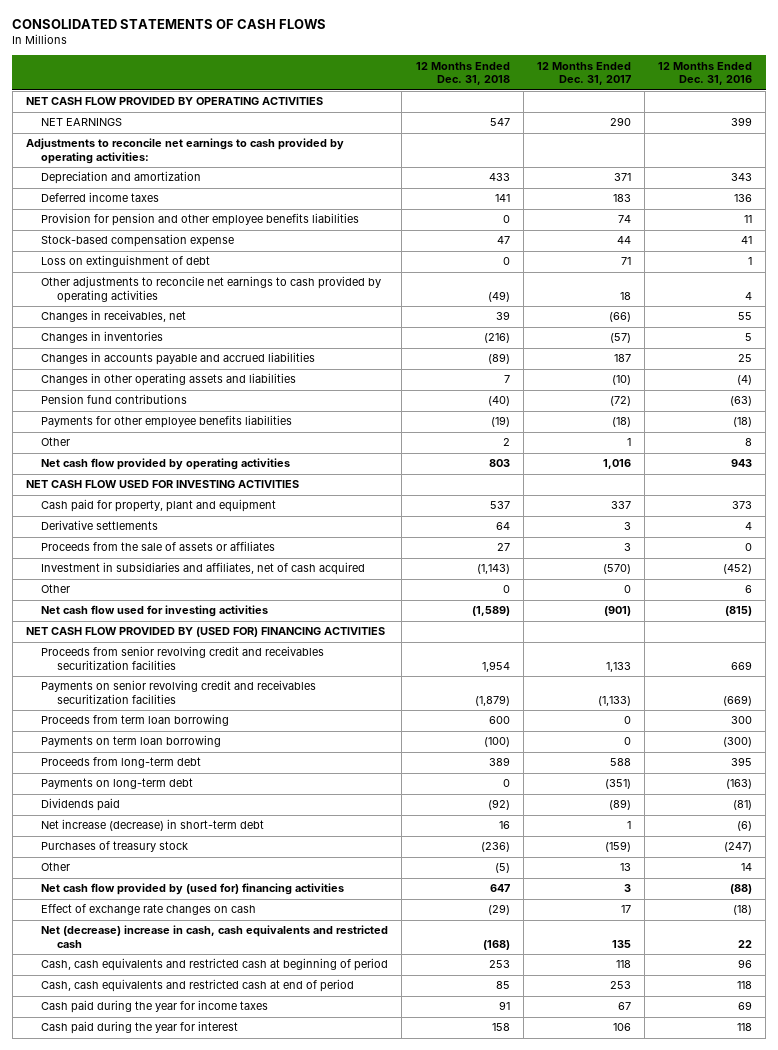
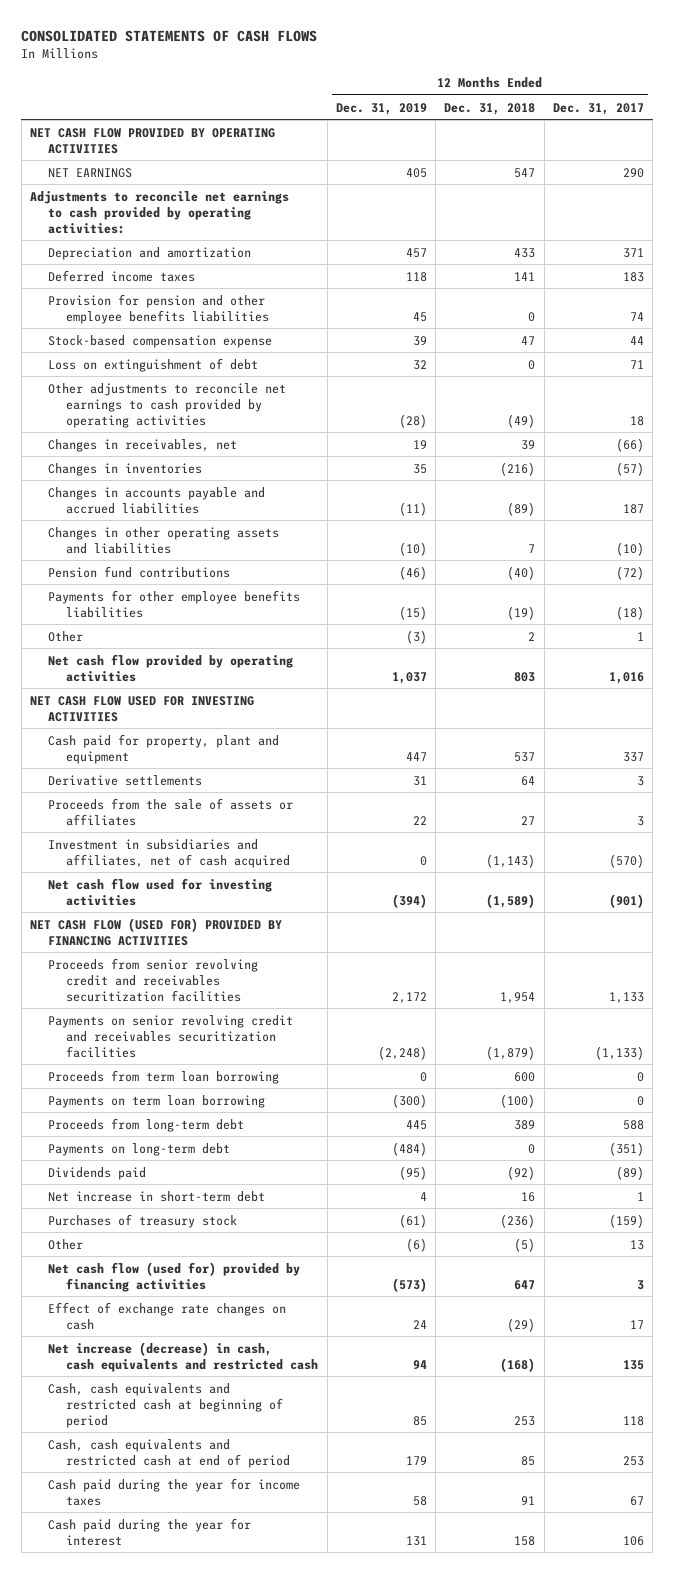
[658,61,753,86] 12 Months Ended Dec. 31, 2016 -> none
none -> [335,102,427,115] Dec. 31, 2019
[41,584,71,594] Other -> none
[25,627,385,638] NET CASH FLOW PROVIDED BY (USED FOR) FINANCING ACTIVITIES -> [30,917,283,946] NET CASH FLOW (USED FOR) PROVIDED BY FINANCING ACTIVITIES
[41,819,265,832] Net increase (decrease) in short-term debt -> [48,1190,266,1202] Net increase in short-term debt
[41,883,345,896] Net cash flow provided by (used for) financing activities -> [48,1261,301,1292] Net cash flow (used for) provided by financing activities
[41,925,389,948] Net (decrease) increase in cash, cash equivalents and restricted cash -> [48,1341,319,1372] Net increase (decrease) in cash, cash equivalents and restricted cash

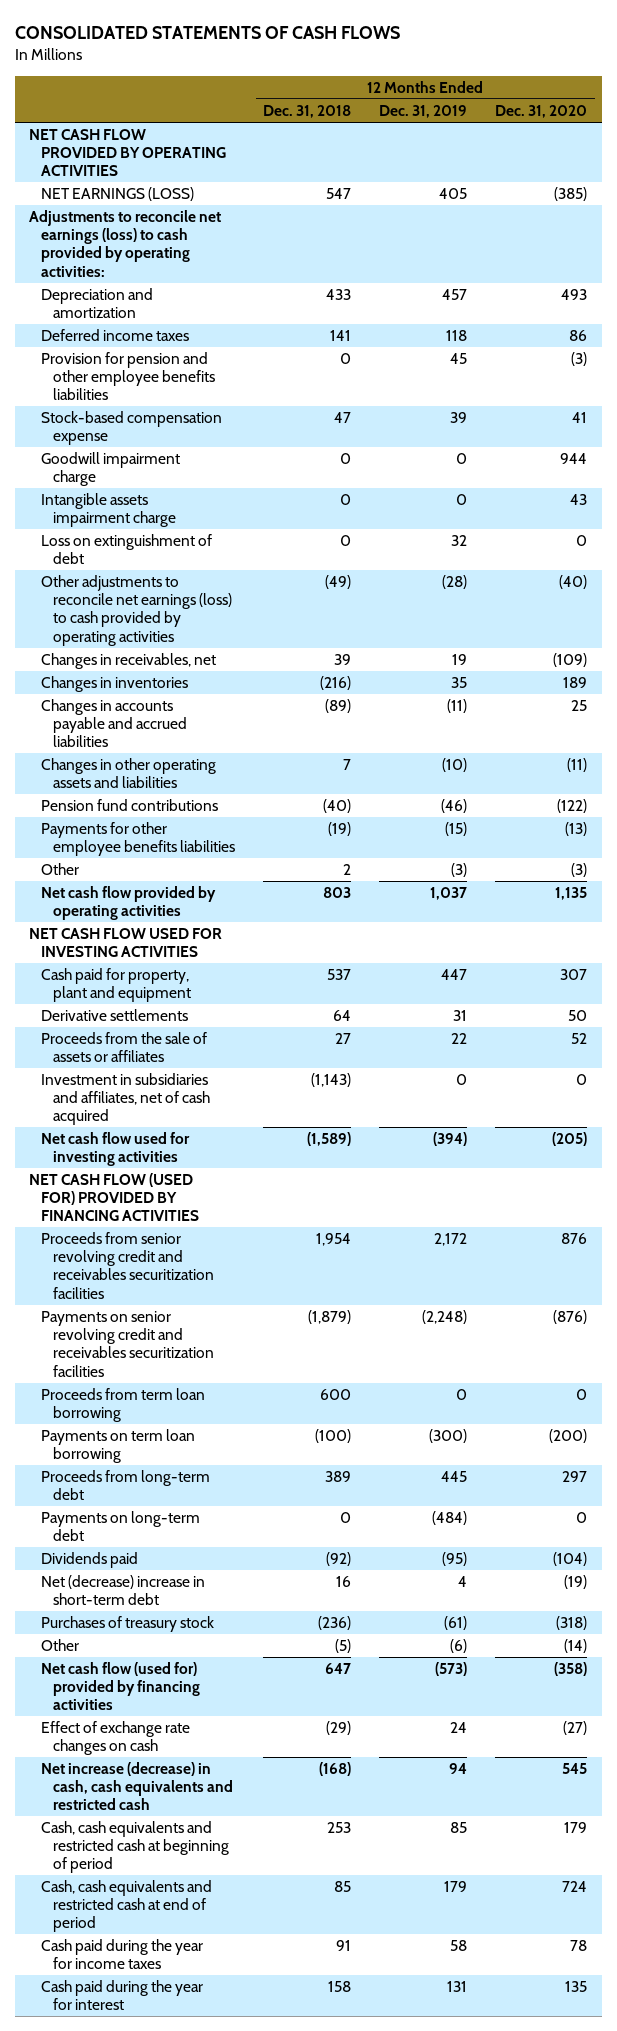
[552,102,644,115] Dec. 31, 2017 -> none
none -> [495,104,588,118] Dec. 31, 2020
[48,167,133,178] NET EARNINGS -> [41,187,195,202] NET EARNINGS (LOSS)
[30,190,290,234] Adjustments to reconcile net earnings to cash provided by operating activities: -> [29,210,222,277] Adjustments to reconcile net earnings (loss) to cash provided by operating activities:
none -> [41,452,181,487] Goodwill impairment charge
none -> [41,493,176,528] Intangible assets impairment charge
[48,382,287,428] Other adjustments to reconcile net earnings to cash provided by operating activities -> [41,575,232,646] Other adjustments to reconcile net earnings (loss) to cash provided by operating activities
[48,1190,266,1202] Net increase in short-term debt -> [41,1575,206,1606] Net (decrease) increase in short-term debt

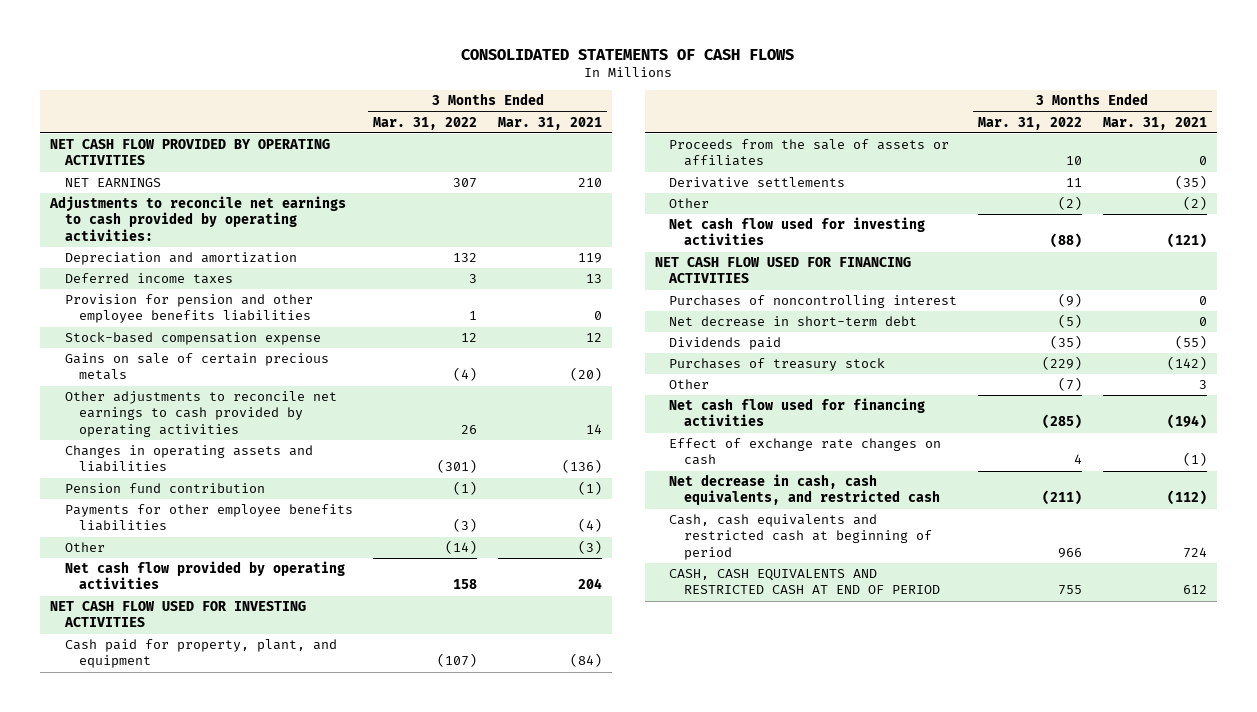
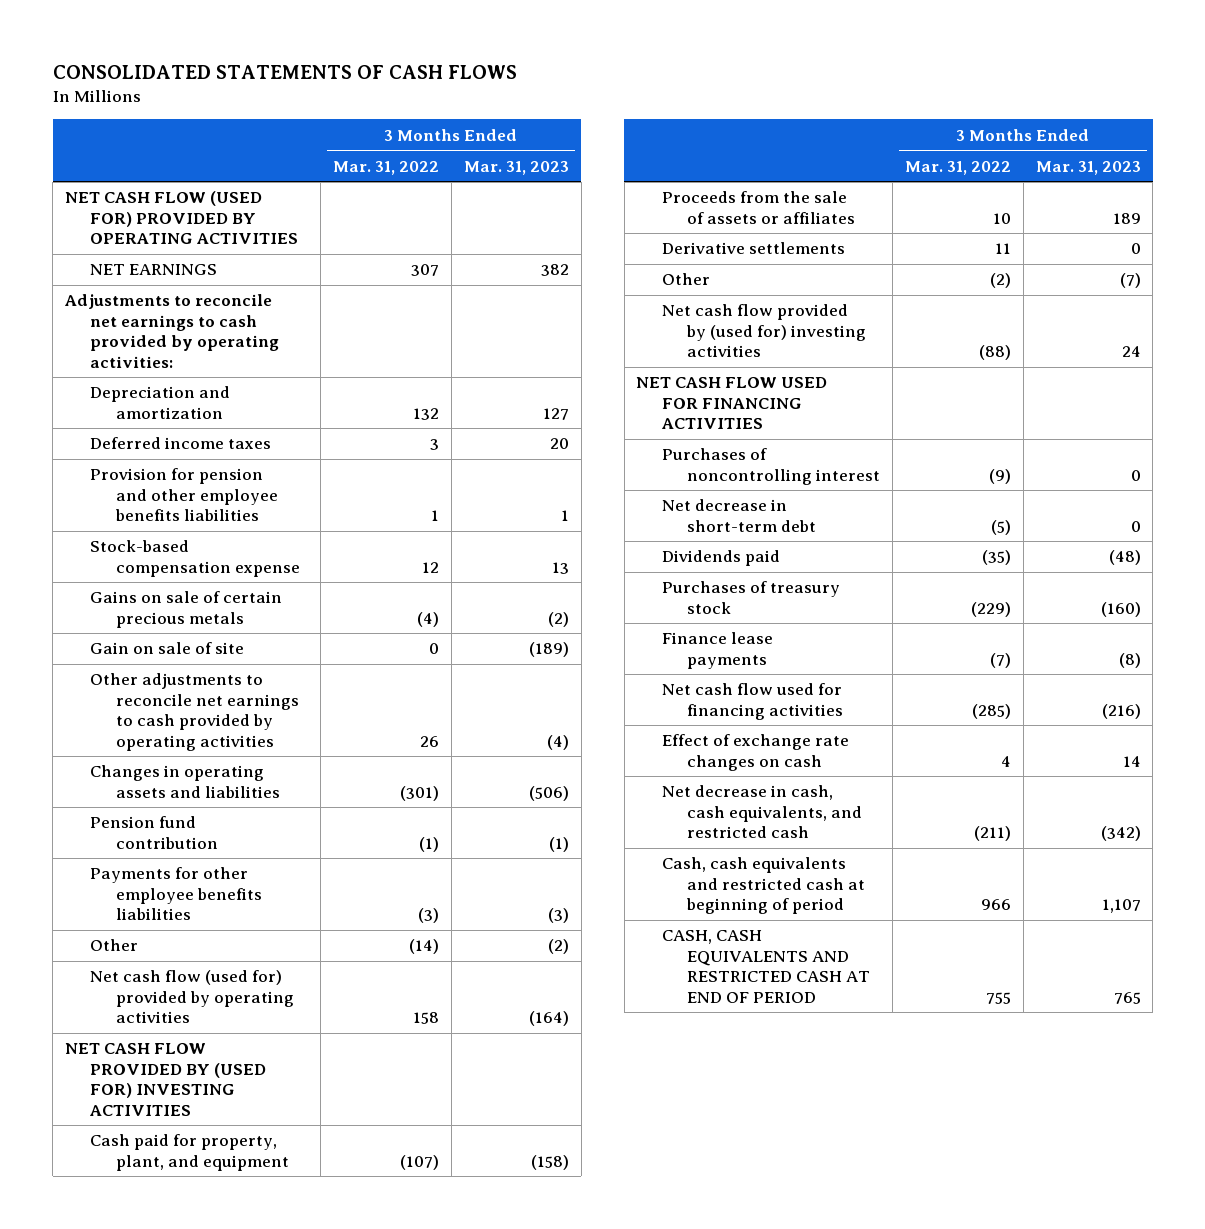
[498,116,603,130] Mar. 31, 2021 -> none
none -> [463,160,569,175] Mar. 31, 2023
[50,139,331,166] NET CASH FLOW PROVIDED BY OPERATING ACTIVITIES -> [64,191,299,245] NET CASH FLOW (USED FOR) PROVIDED BY OPERATING ACTIVITIES
none -> [90,642,245,655] Gain on sale of site
[64,561,345,590] Net cash flow provided by operating activities -> [90,970,294,1024] Net cash flow (used for) provided by operating activities
[50,601,307,628] NET CASH FLOW USED FOR INVESTING ACTIVITIES -> [64,1043,267,1116] NET CASH FLOW PROVIDED BY (USED FOR) INVESTING ACTIVITIES
[669,217,926,246] Net cash flow used for investing activities -> [661,304,867,358] Net cash flow provided by (used for) investing activities
[669,379,710,390] Other -> none
none -> [661,632,773,669] Finance lease payments

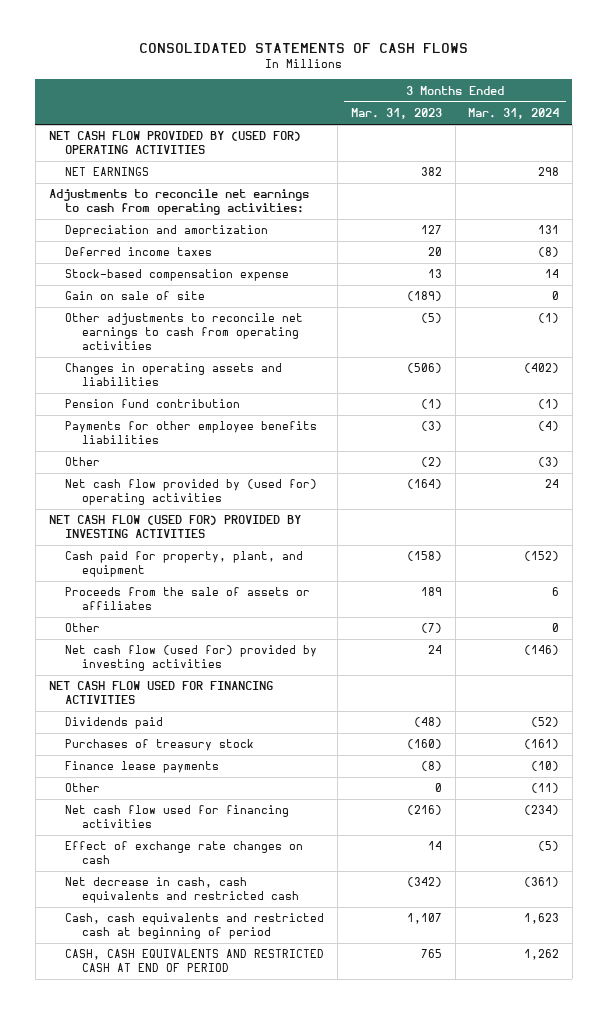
[333,160,440,175] Mar. 31, 2022 -> none
none -> [468,108,560,120] Mar. 31, 2024
[64,191,299,245] NET CASH FLOW (USED FOR) PROVIDED BY OPERATING ACTIVITIES -> [48,131,301,155] NET CASH FLOW PROVIDED BY (USED FOR) OPERATING ACTIVITIES
[63,294,280,368] Adjustments to reconcile net earnings to cash provided by operating activities: -> [48,189,309,216] Adjustments to reconcile net earnings to cash from operating activities:
[90,468,278,522] Provision for pension and other employee benefits liabilities -> none
[90,591,283,628] Gains on sale of certain precious metals -> none
[90,673,299,751] Other adjustments to reconcile net earnings to cash provided by operating activities -> [65,313,304,350] Other adjustments to reconcile net earnings to cash from operating activities
[546,734,569,750] (4) -> [420,313,442,324] (5)
[90,970,294,1024] Net cash flow (used for) provided by operating activities -> [65,479,318,506] Net cash flow provided by (used for) operating activities
[64,1043,267,1116] NET CASH FLOW PROVIDED BY (USED FOR) INVESTING ACTIVITIES -> [48,515,301,539] NET CASH FLOW (USED FOR) PROVIDED BY INVESTING ACTIVITIES
[661,242,845,255] Derivative settlements -> none
[661,304,867,358] Net cash flow provided by (used for) investing activities -> [65,645,318,672] Net cash flow (used for) provided by investing activities
[661,448,881,485] Purchases of noncontrolling interest -> none
[661,499,817,532] Net decrease in short-term debt -> none
none -> [65,783,101,793] Other
[661,785,863,839] Net decrease in cash, cash equivalents, and restricted cash -> [65,877,300,904] Net decrease in cash, cash equivalents and restricted cash

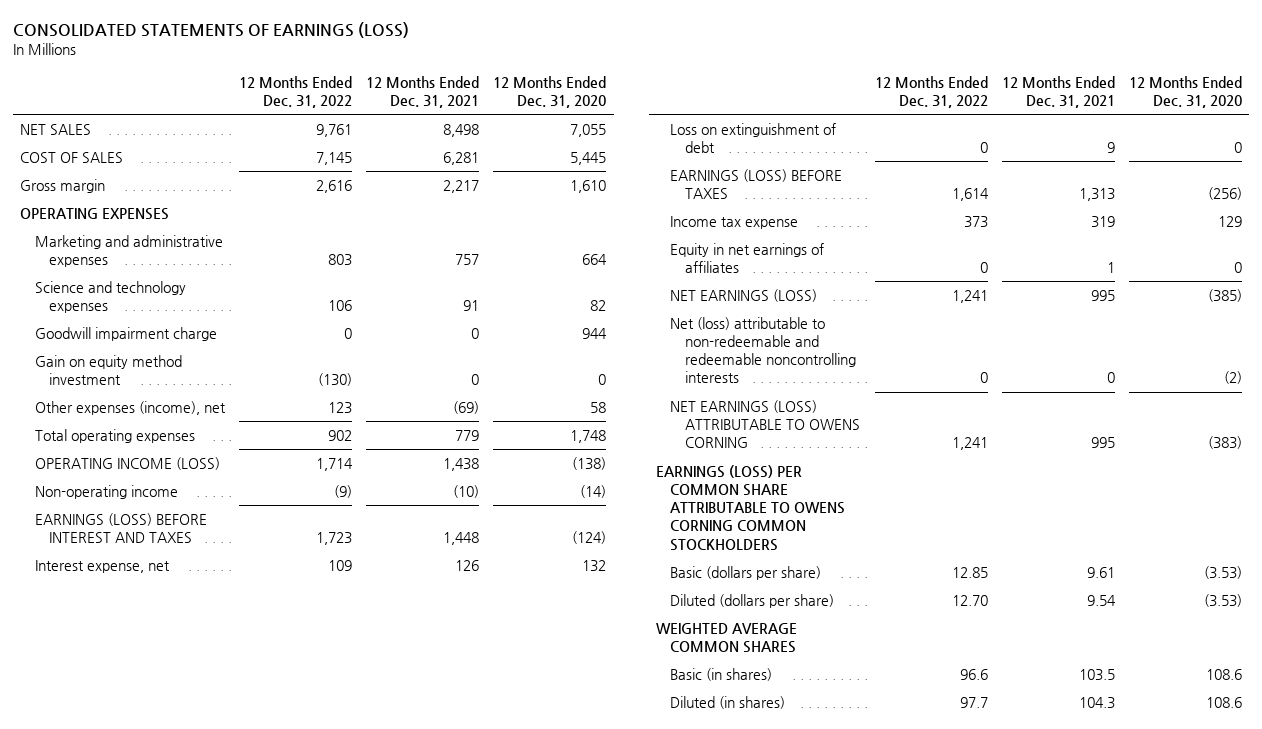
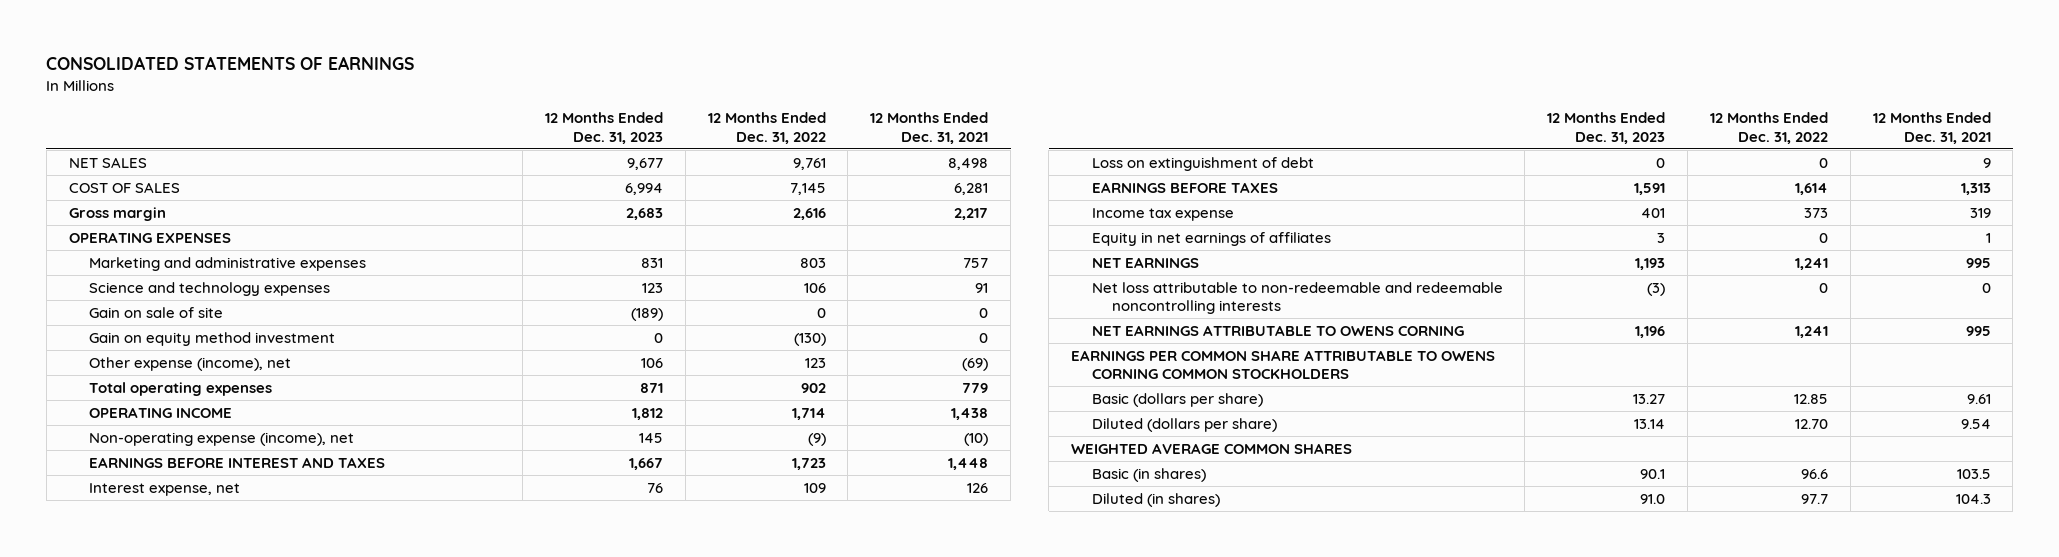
[12,21,409,38] CONSOLIDATED STATEMENTS OF EARNINGS (LOSS) -> [46,56,415,71] CONSOLIDATED STATEMENTS OF EARNINGS
[493,75,607,109] 12 Months Ended Dec. 31, 2020 -> none
none -> [544,112,663,144] 12 Months Ended Dec. 31, 2023
[34,327,217,342] Goodwill impairment charge -> none
none -> [89,306,224,318] Gain on sale of site
[34,401,226,416] Other expenses (income), net -> [89,356,292,371] Other expense (income), net
[34,457,220,471] OPERATING INCOME (LOSS) -> [89,406,233,418] OPERATING INCOME
[34,485,178,500] Non-operating income -> [89,431,355,446] Non-operating expense (income), net
[34,513,207,544] EARNINGS (LOSS) BEFORE INTEREST AND TAXES -> [89,456,386,468] EARNINGS BEFORE INTEREST AND TAXES
[670,169,843,200] EARNINGS (LOSS) BEFORE TAXES -> [1091,181,1278,193] EARNINGS BEFORE TAXES
[670,289,818,303] NET EARNINGS (LOSS) -> [1091,256,1199,268] NET EARNINGS
[670,317,857,384] Net (loss) attributable to non-redeemable and redeemable noncontrolling interests -> [1091,281,1503,315] Net loss attributable to non-redeemable and redeemable noncontrolling interests
[670,400,861,449] NET EARNINGS (LOSS) ATTRIBUTABLE TO OWENS CORNING -> [1091,324,1464,336] NET EARNINGS ATTRIBUTABLE TO OWENS CORNING
[655,465,846,551] EARNINGS (LOSS) PER COMMON SHARE ATTRIBUTABLE TO OWENS CORNING COMMON STOCKHOLDERS -> [1071,349,1496,380] EARNINGS PER COMMON SHARE ATTRIBUTABLE TO OWENS CORNING COMMON STOCKHOLDERS

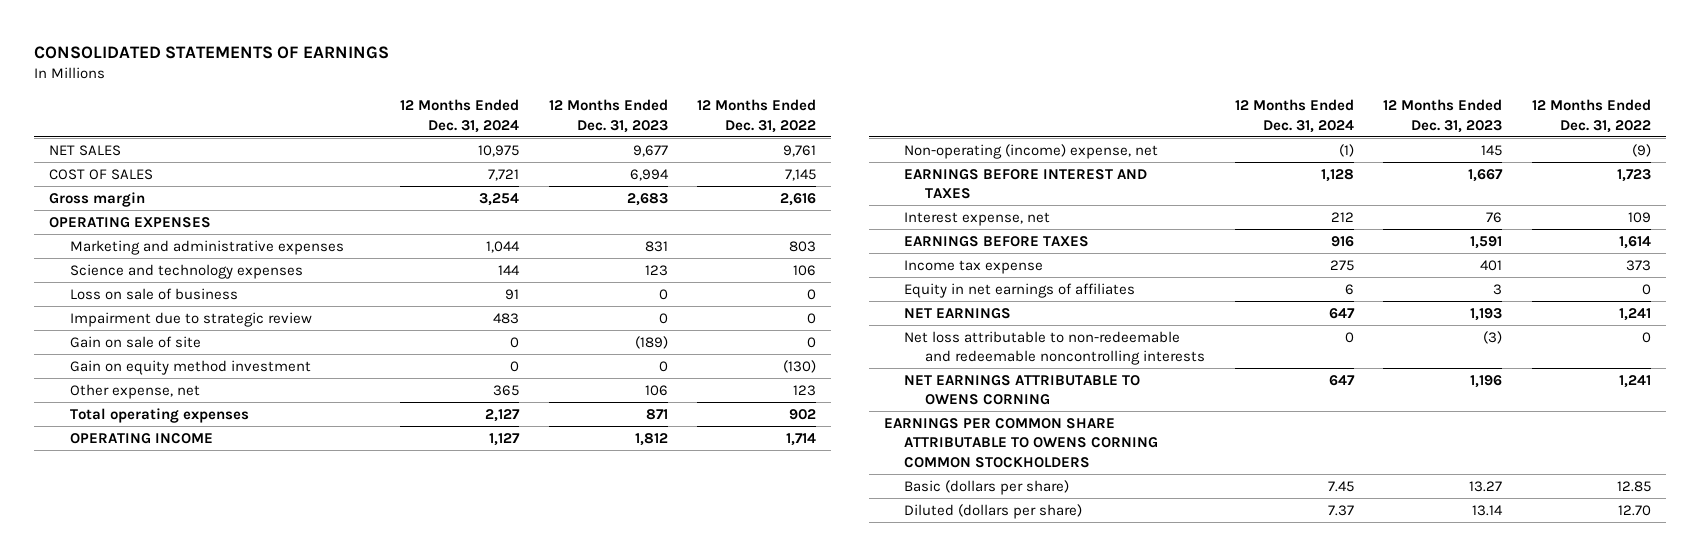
[870,112,989,144] 12 Months Ended Dec. 31, 2021 -> none
none -> [399,98,519,133] 12 Months Ended Dec. 31, 2024
none -> [69,287,238,300] Loss on sale of business
none -> [69,311,312,327] Impairment due to strategic review
[89,356,292,371] Other expense (income), net -> [69,383,200,399] Other expense, net
[89,431,355,446] Non-operating expense (income), net -> [904,143,1159,159] Non-operating (income) expense, net
[1091,156,1314,171] Loss on extinguishment of debt -> none
[1071,442,1353,454] WEIGHTED AVERAGE COMMON SHARES -> none
[1091,467,1206,482] Basic (in shares) -> none
[1091,492,1220,507] Diluted (in shares) -> none

